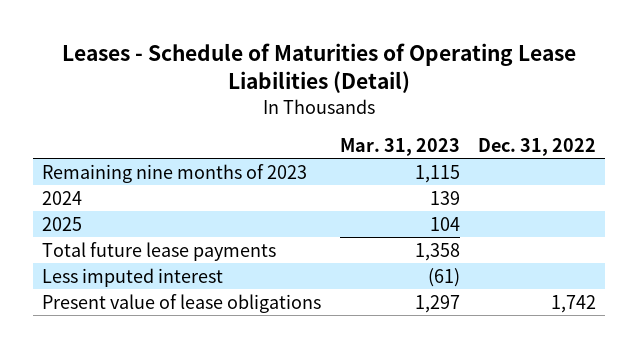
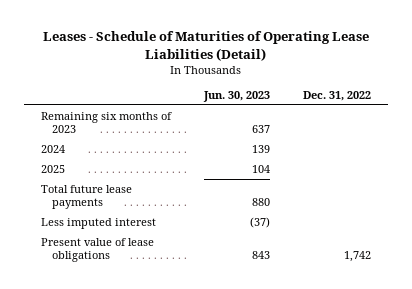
[339,137,460,156] Mar. 31, 2023 -> none
none -> [203,90,271,102] Jun. 30, 2023
[42,163,308,183] Remaining nine months of 2023 -> [40,111,172,133] Remaining six months of 2023

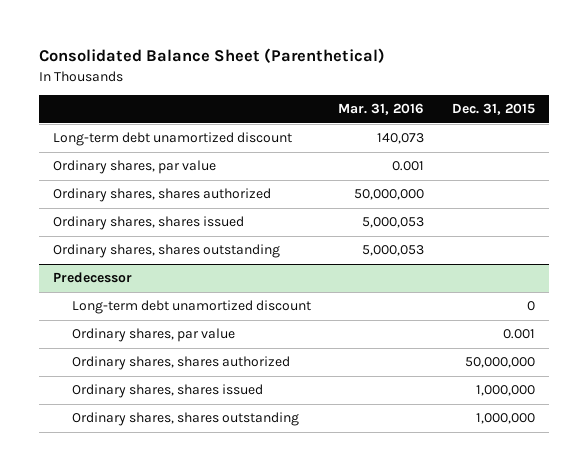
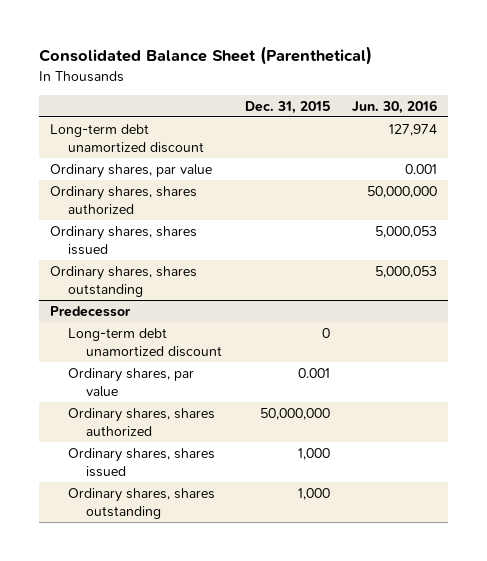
[338,103,425,116] Mar. 31, 2016 -> none
none -> [351,99,437,114] Jun. 30, 2016
[476,385,536,397] 1,000,000 -> [297,447,330,460] 1,000
[476,413,536,425] 1,000,000 -> [297,487,330,500] 1,000

